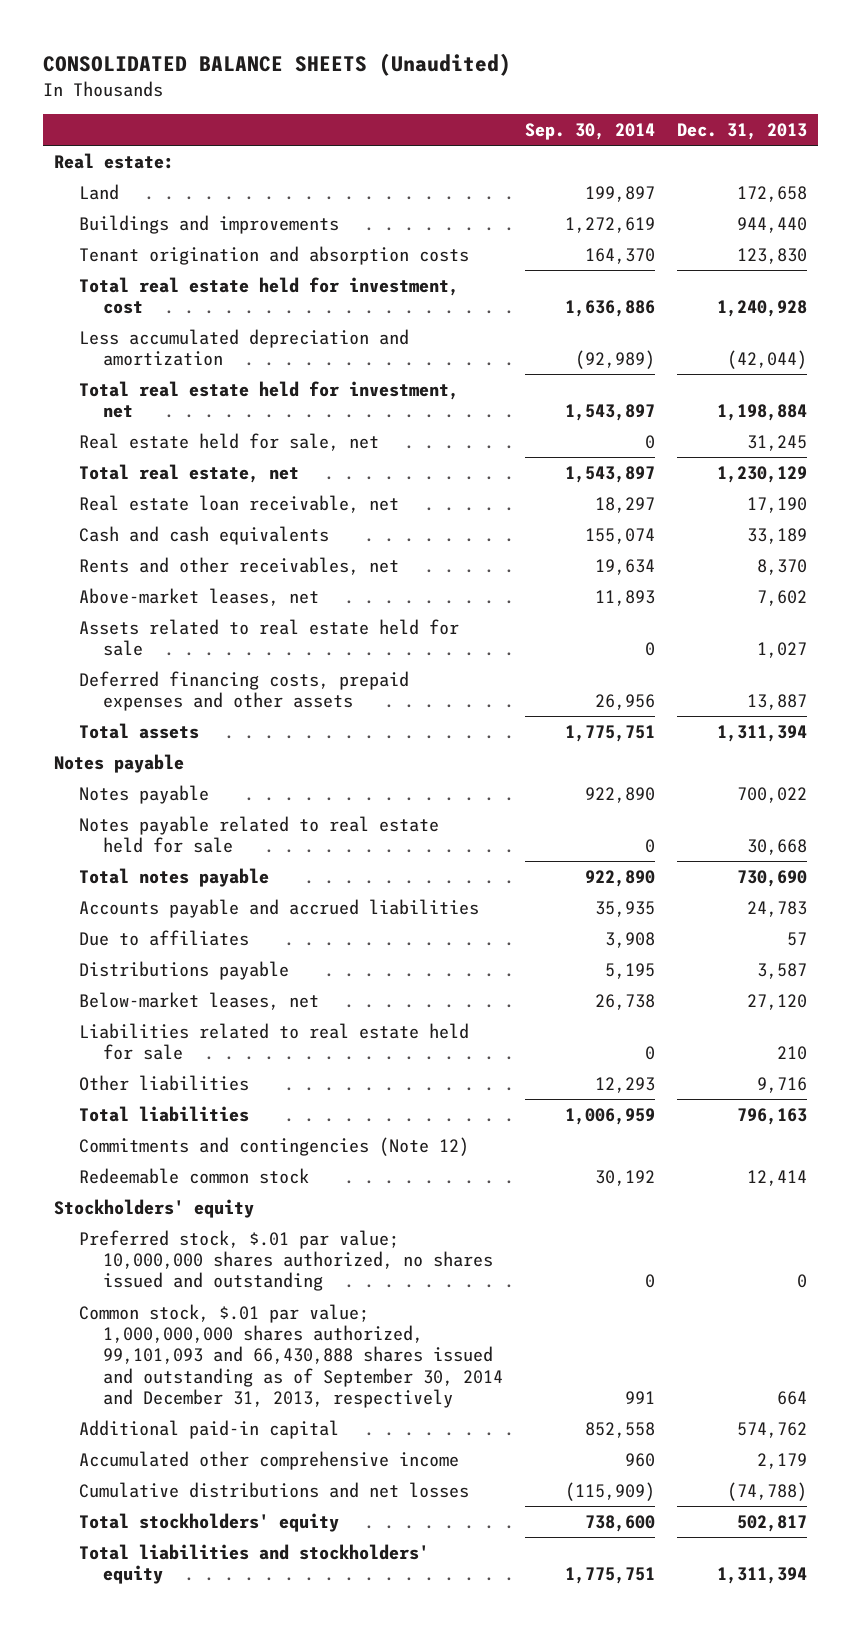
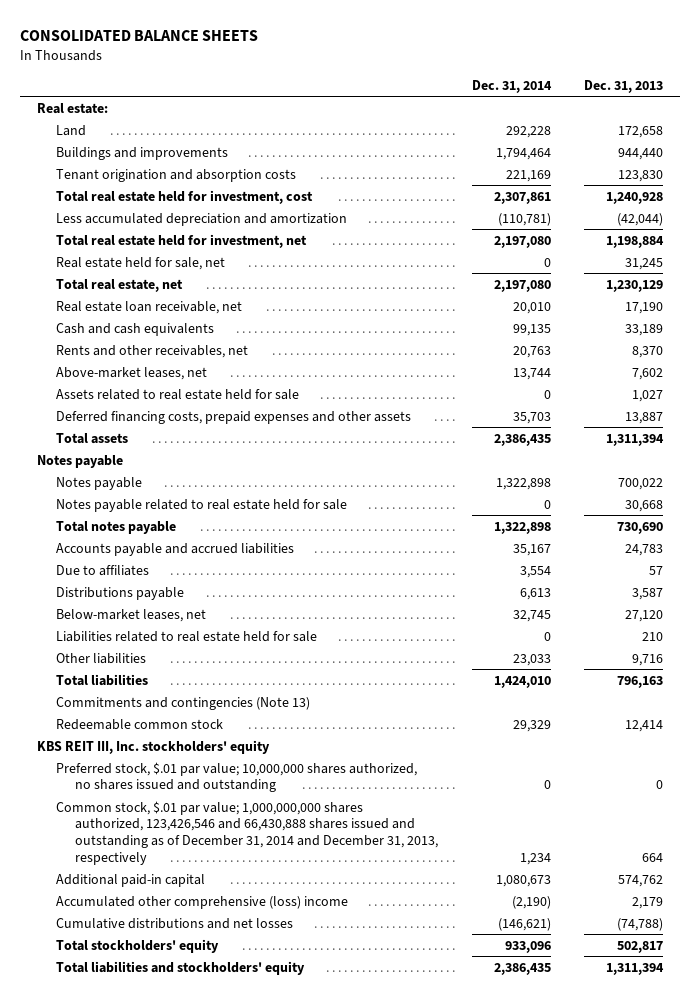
[43,53,512,77] CONSOLIDATED BALANCE SHEETS (Unaudited) -> [19,30,258,42] CONSOLIDATED BALANCE SHEETS
[524,122,655,140] Sep. 30, 2014 -> none
none -> [471,79,552,93] Dec. 31, 2014
[78,1136,469,1156] Commitments and contingencies (Note 12) -> [55,696,310,710] Commitments and contingencies (Note 13)
[54,1198,255,1218] Stockholders' equity -> [36,739,270,754] KBS REIT III, Inc. stockholders' equity
[78,1303,503,1409] Common stock, $.01 par value; 1,000,000,000 shares authorized, 99,101,093 and 66,430,888 shares issued and outstanding as of September 30, 2014 and December 31, 2013, respectively -> [55,800,438,865] Common stock, $.01 par value; 1,000,000,000 shares authorized, 123,426,546 and 66,430,888 shares issued and outstanding as of December 31, 2014 and December 31, 2013, respectively
[78,1450,459,1470] Accumulated other comprehensive income -> [55,895,348,909] Accumulated other comprehensive (loss) income

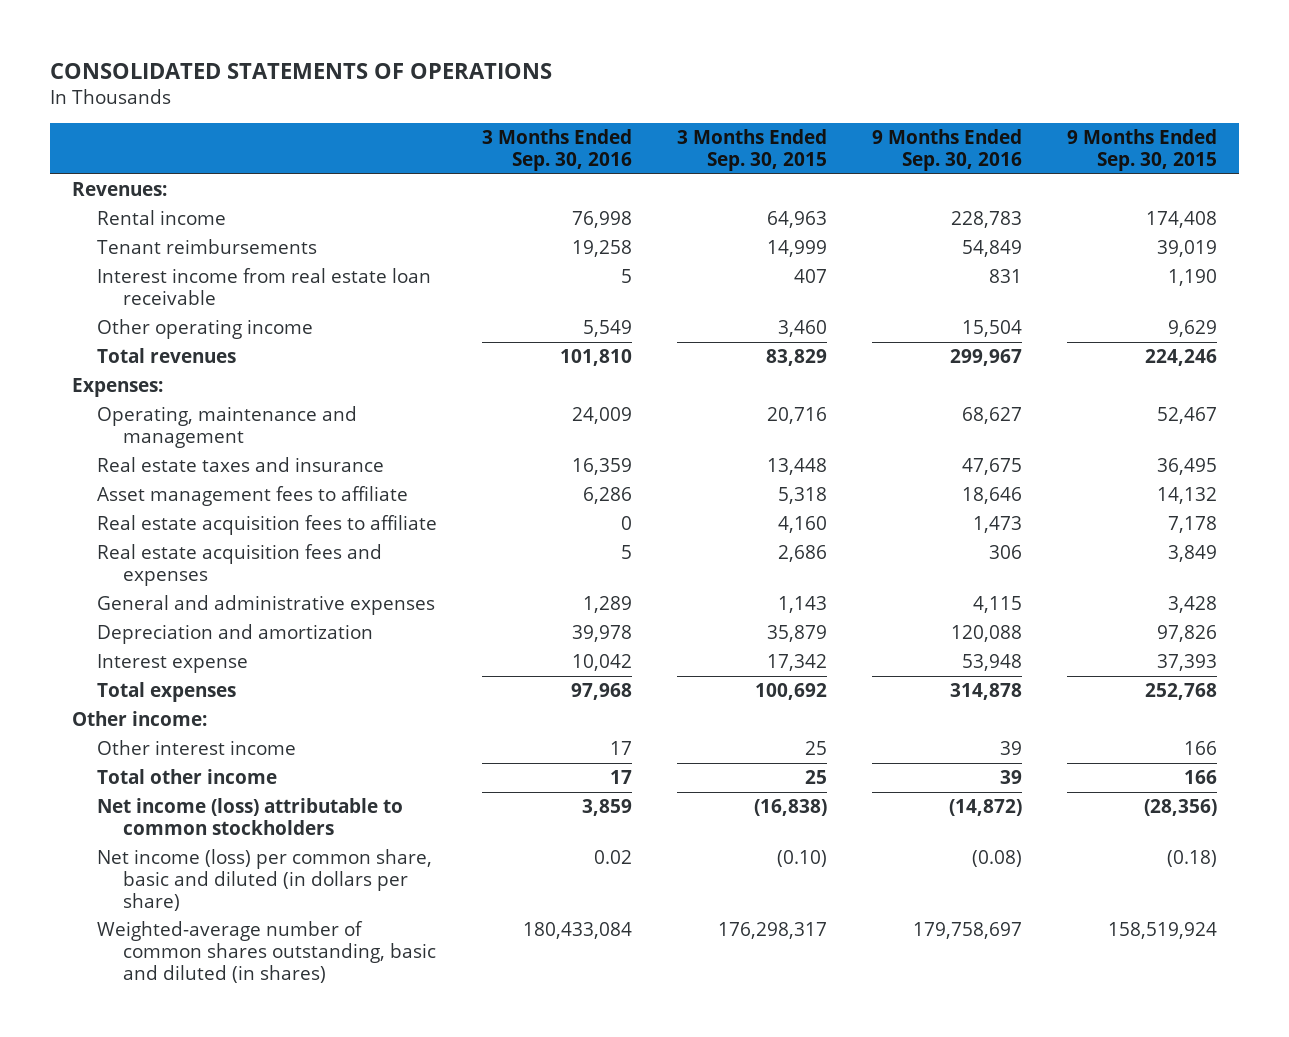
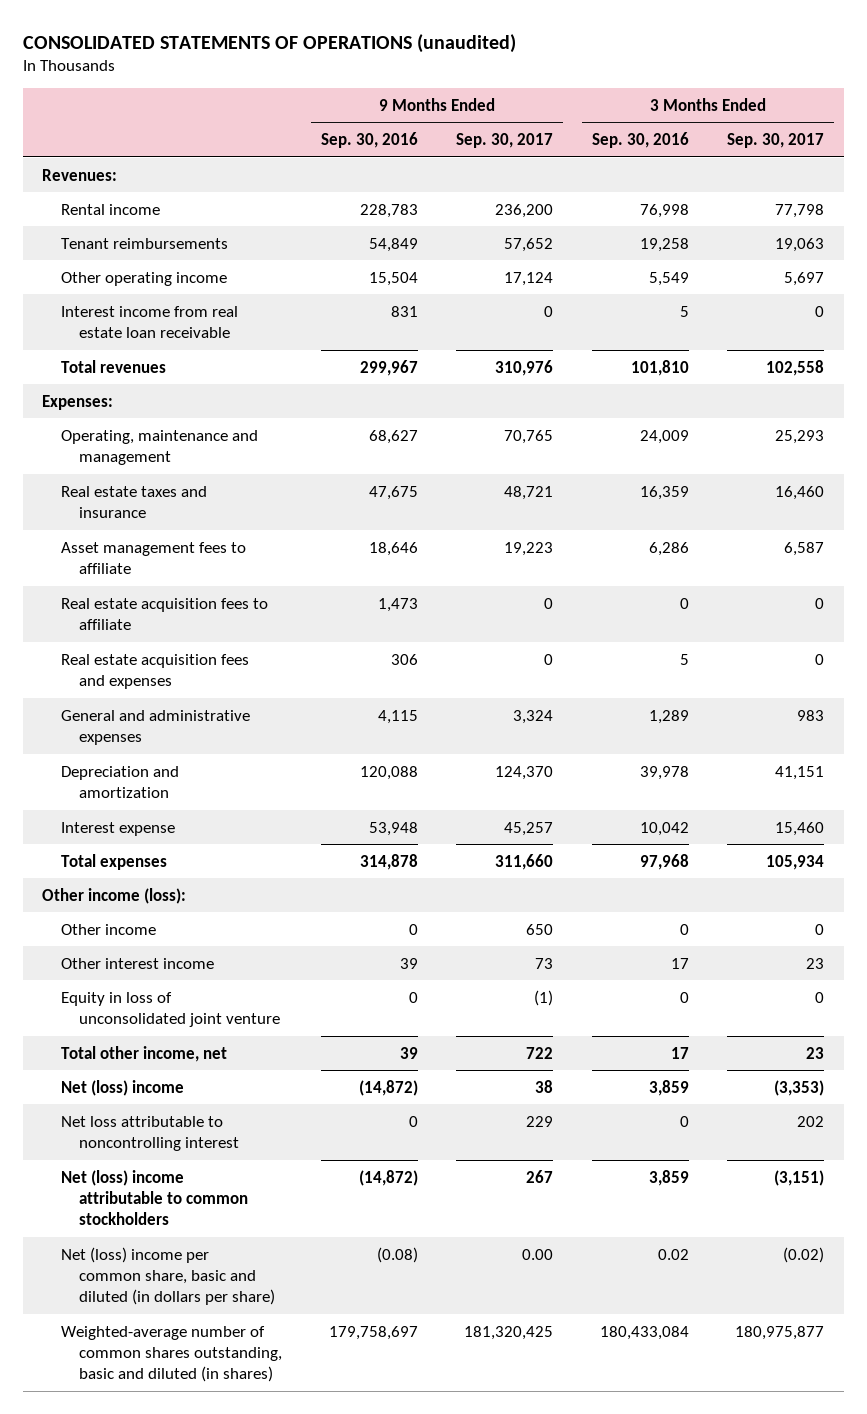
[49,62,552,79] CONSOLIDATED STATEMENTS OF OPERATIONS -> [22,33,516,53] CONSOLIDATED STATEMENTS OF OPERATIONS (unaudited)
[677,129,828,171] 3 Months Ended Sep. 30, 2015 -> none
[1066,129,1217,171] 9 Months Ended Sep. 30, 2015 -> none
none -> [456,132,554,148] Sep. 30, 2017
none -> [727,132,825,148] Sep. 30, 2017
[97,268,432,305] Interest income from real estate loan receivable -> [60,305,238,338] Interest income from real estate loan receivable
[72,711,208,727] Other income: -> [42,887,187,904] Other income (loss):
none -> [60,923,156,935] Other income
none -> [60,991,281,1027] Equity in loss of unconsolidated joint venture
[97,769,278,785] Total other income -> [60,1045,227,1062] Total other income, net
[97,798,404,835] Net income (loss) attributable to common stockholders -> [60,1079,184,1096] Net (loss) income
none -> [60,1115,240,1151] Net loss attributable to noncontrolling interest
none -> [60,1169,249,1226] Net (loss) income attributable to common stockholders
[97,849,433,911] Net income (loss) per common share, basic and diluted (in dollars per share) -> [60,1246,276,1306] Net (loss) income per common share, basic and diluted (in dollars per share)

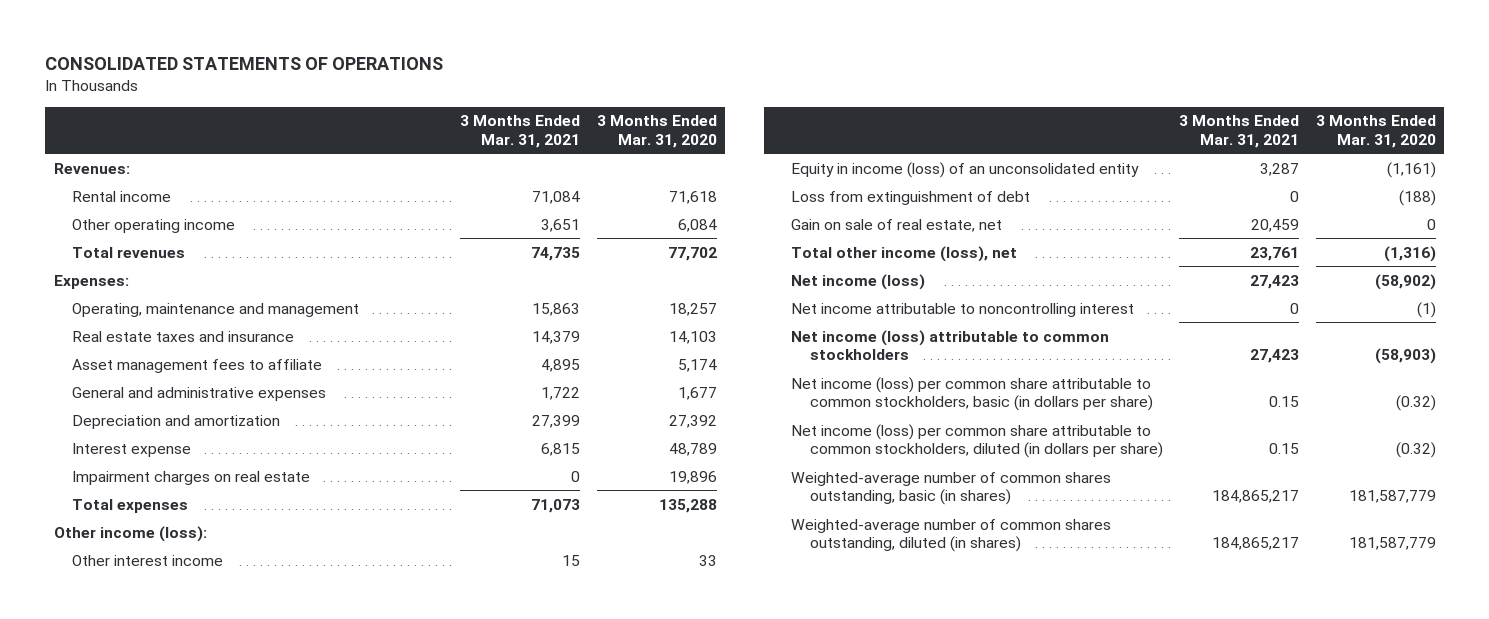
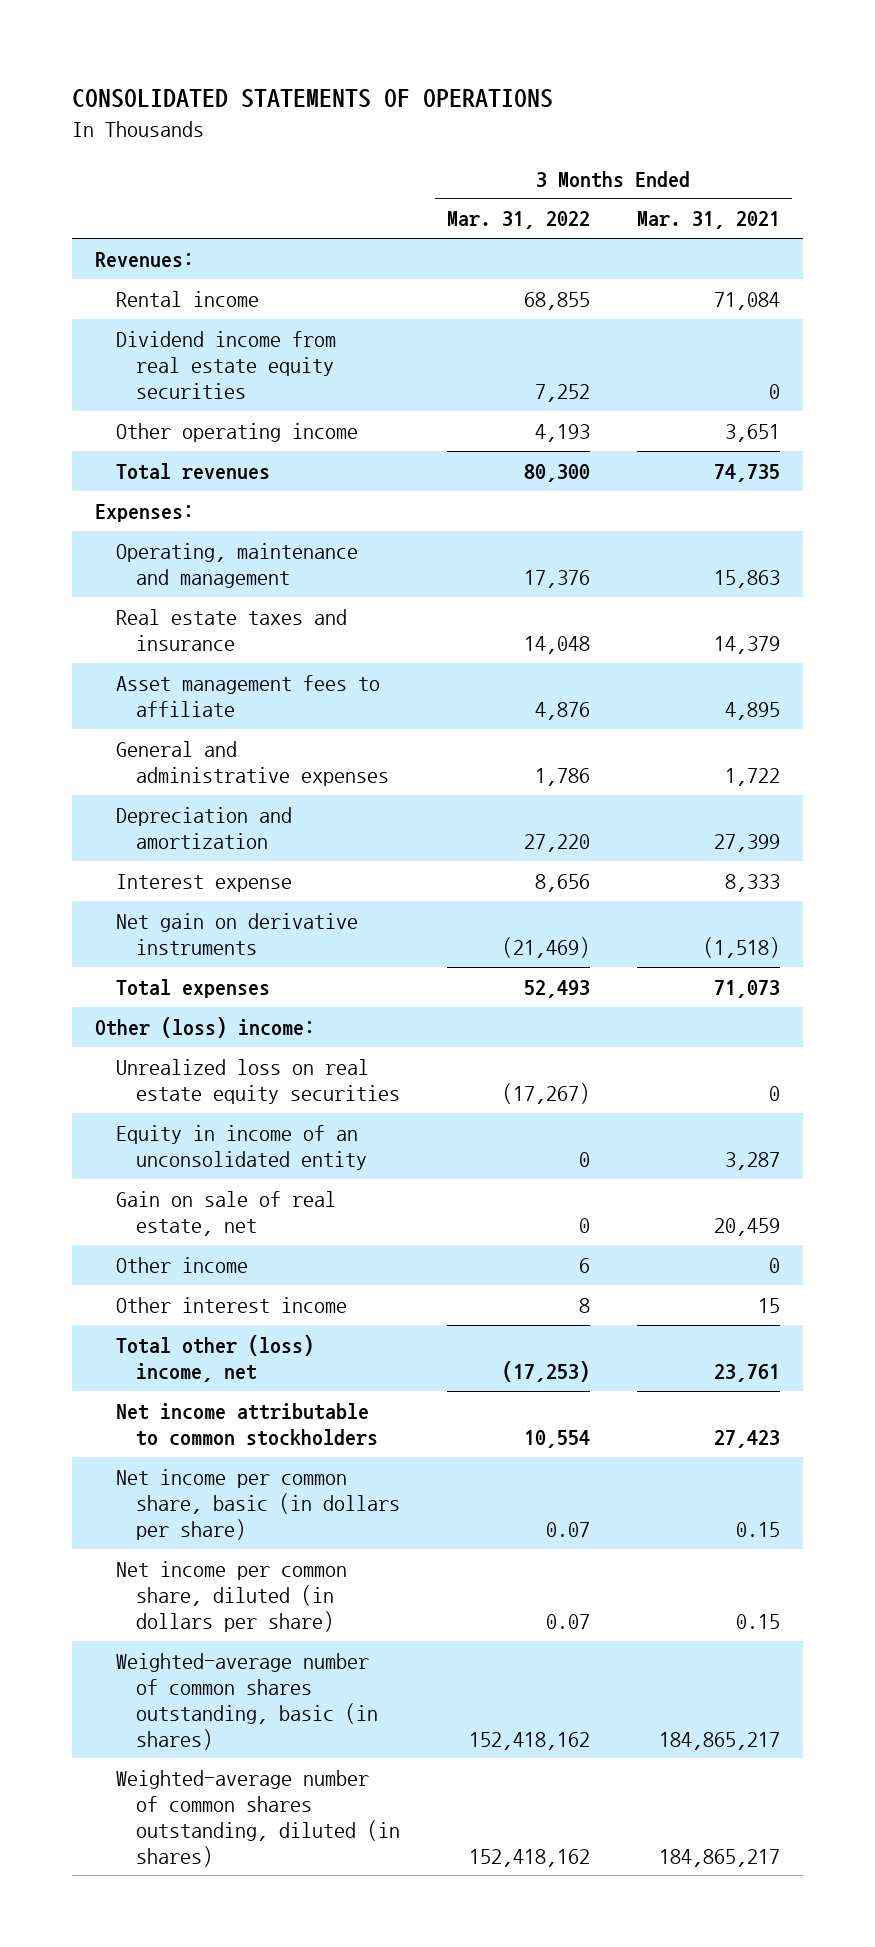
[596,115,717,148] 3 Months Ended Mar. 31, 2020 -> none
none -> [446,211,590,230] Mar. 31, 2022
none -> [115,331,336,399] Dividend income from real estate equity securities
[72,470,311,485] Impairment charges on real estate -> none
[541,442,581,456] 6,815 -> [724,874,780,893] 8,333
none -> [115,913,358,955] Net gain on derivative instruments
[791,190,1031,205] Loss from extinguishment of debt -> none
[53,525,207,542] Other income (loss): -> [95,1017,316,1039] Other (loss) income:
none -> [115,1059,400,1104] Unrealized loss on real estate equity securities
[791,161,1140,178] Equity in income (loss) of an unconsolidated entity -> [115,1125,367,1170] Equity in income of an unconsolidated entity
[791,273,926,290] Net income (loss) -> none
[791,302,1135,317] Net income attributable to noncontrolling interest -> none
none -> [115,1257,248,1274] Other income
[72,554,224,566] Other interest income -> [115,1297,347,1314] Other interest income
[791,245,1018,262] Total other income (loss), net -> [115,1335,314,1382] Total other (loss) income, net
[791,329,1110,361] Net income (loss) attributable to common stockholders -> [115,1403,378,1446] Net income attributable to common stockholders
[791,376,1153,412] Net income (loss) per common share attributable to common stockholders, basic (in dollars per share) -> [115,1469,400,1540] Net income per common share, basic (in dollars per share)
[791,423,1163,459] Net income (loss) per common share attributable to common stockholders, diluted (in dollars per share) -> [115,1561,347,1632] Net income per common share, diluted (in dollars per share)

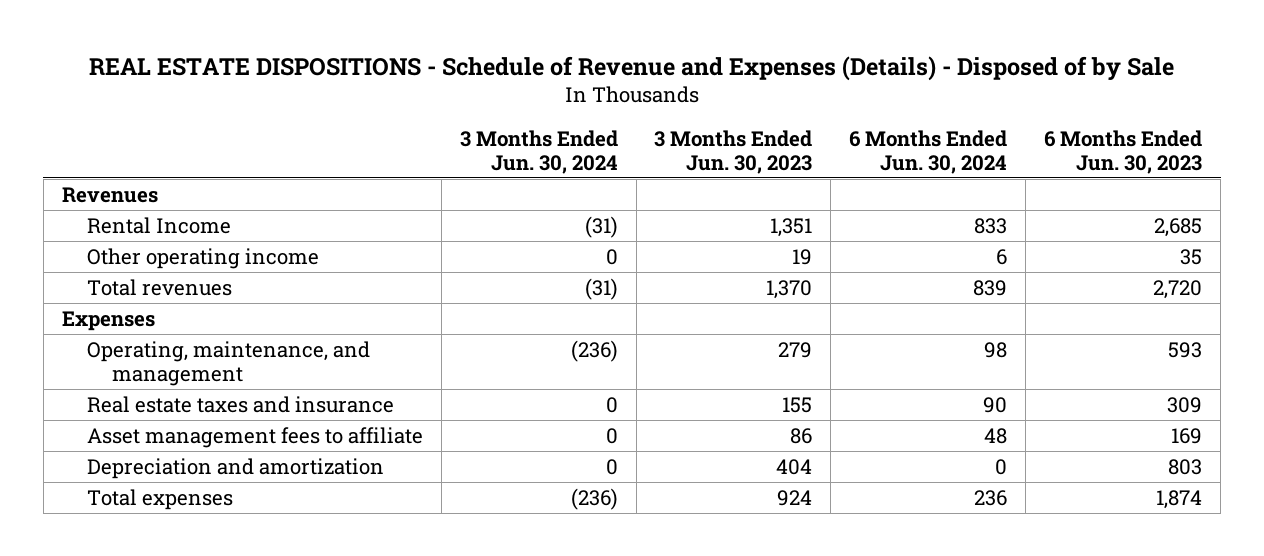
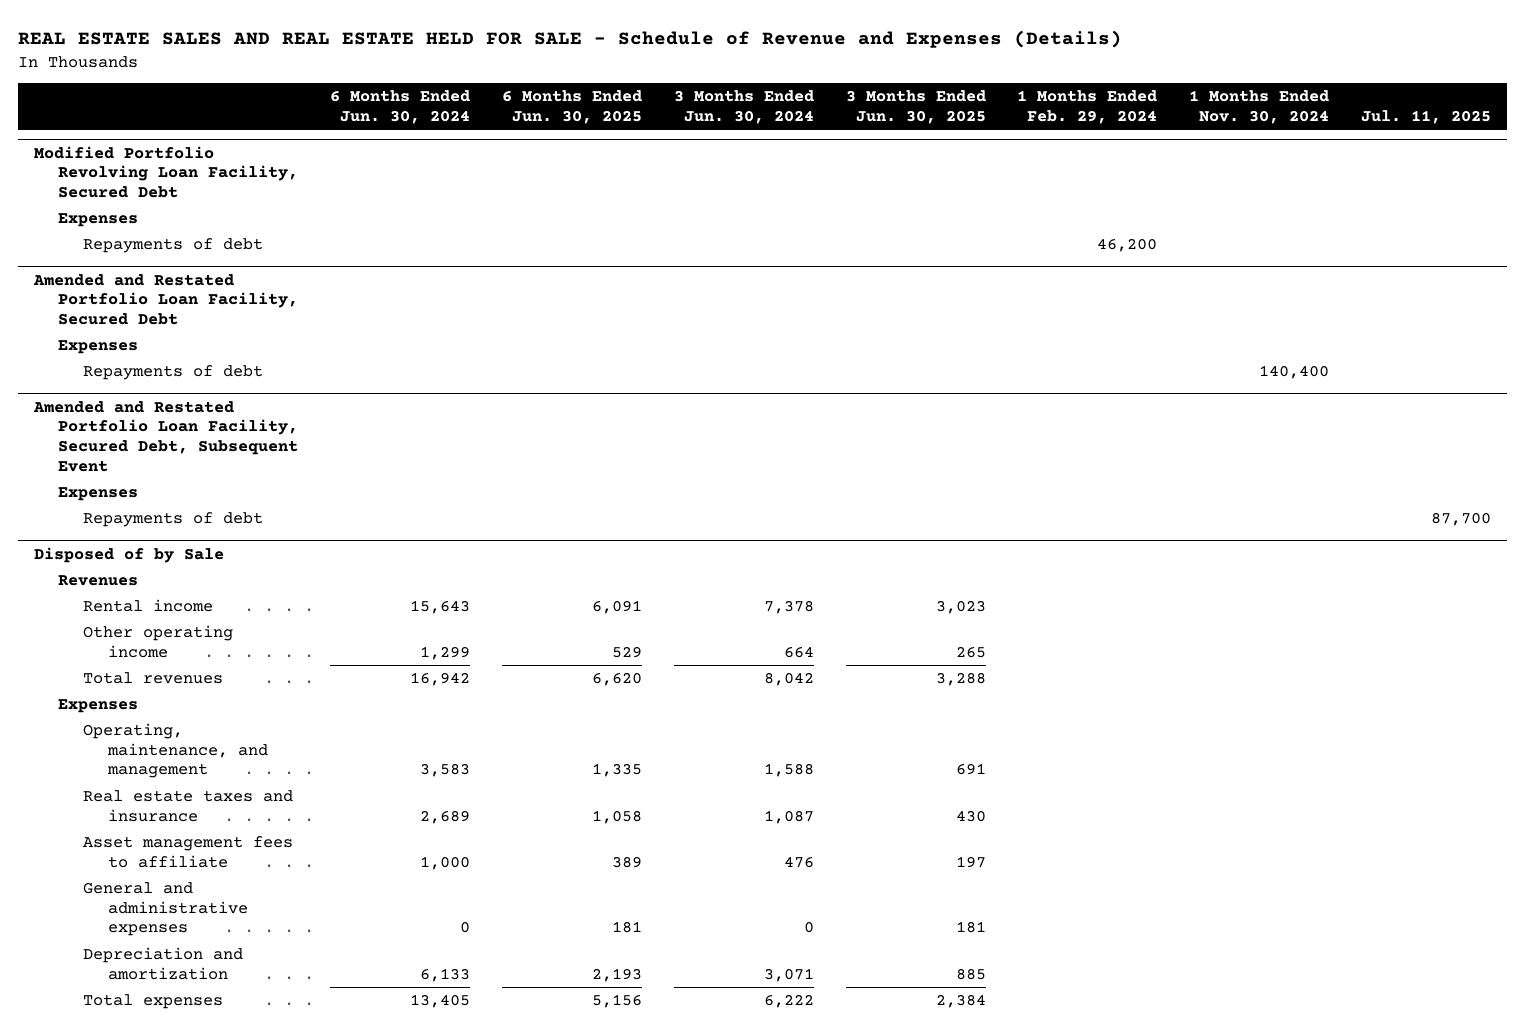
[89,55,1175,81] REAL ESTATE DISPOSITIONS - Schedule of Revenue and Expenses (Details) - Disposed of by Sale -> [17,29,1122,48] REAL ESTATE SALES AND REAL ESTATE HELD FOR SALE - Schedule of Revenue and Expenses (Details)
[654,129,813,174] 3 Months Ended Jun. 30, 2023 -> none
[1044,129,1203,174] 6 Months Ended Jun. 30, 2023 -> none
none -> [502,90,643,124] 6 Months Ended Jun. 30, 2025
none -> [845,90,986,124] 3 Months Ended Jun. 30, 2025
none -> [1017,90,1158,124] 1 Months Ended Feb. 29, 2024
none -> [1189,90,1330,124] 1 Months Ended Nov. 30, 2024
none -> [1360,109,1491,124] Jul. 11, 2025
none -> [33,145,299,199] Modified Portfolio Revolving Loan Facility, Secured Debt
none -> [58,213,139,228] Expenses
none -> [83,238,264,254] Repayments of debt
none -> [32,273,299,326] Amended and Restated Portfolio Loan Facility, Secured Debt
none -> [58,340,139,355] Expenses
none -> [83,365,264,381] Repayments of debt
none -> [32,400,299,472] Amended and Restated Portfolio Loan Facility, Secured Debt, Subsequent Event
none -> [58,487,139,502] Expenses
none -> [83,512,264,528] Repayments of debt
none -> [33,546,224,563] Disposed of by Sale
[86,217,231,235] Rental Income -> [83,599,214,613] Rental income
[584,216,618,239] (31) -> [763,600,814,615] 7,378
[974,218,1008,235] 833 -> [410,600,471,615] 15,643
[605,249,618,266] 0 -> [783,645,814,658] 664
[996,249,1008,266] 6 -> [420,645,471,660] 1,299
[584,278,618,301] (31) -> [763,672,814,687] 8,042
[973,280,1008,297] 839 -> [410,672,471,687] 16,942
[570,340,618,363] (236) -> [763,763,814,778] 1,588
[984,342,1008,359] 98 -> [420,763,471,778] 3,583
[605,397,618,414] 0 -> [763,809,814,824] 1,087
[983,397,1008,414] 90 -> [420,809,471,824] 2,689
[605,428,618,445] 0 -> [783,855,814,868] 476
[984,428,1008,445] 48 -> [420,855,471,870] 1,000
none -> [83,882,248,937] General and administrative expenses
[605,459,618,476] 0 -> [763,967,814,982] 3,071
[995,459,1008,476] 0 -> [420,967,471,982] 6,133
[570,488,618,511] (236) -> [763,994,814,1009] 6,222
[974,490,1008,507] 236 -> [410,994,471,1009] 13,405

